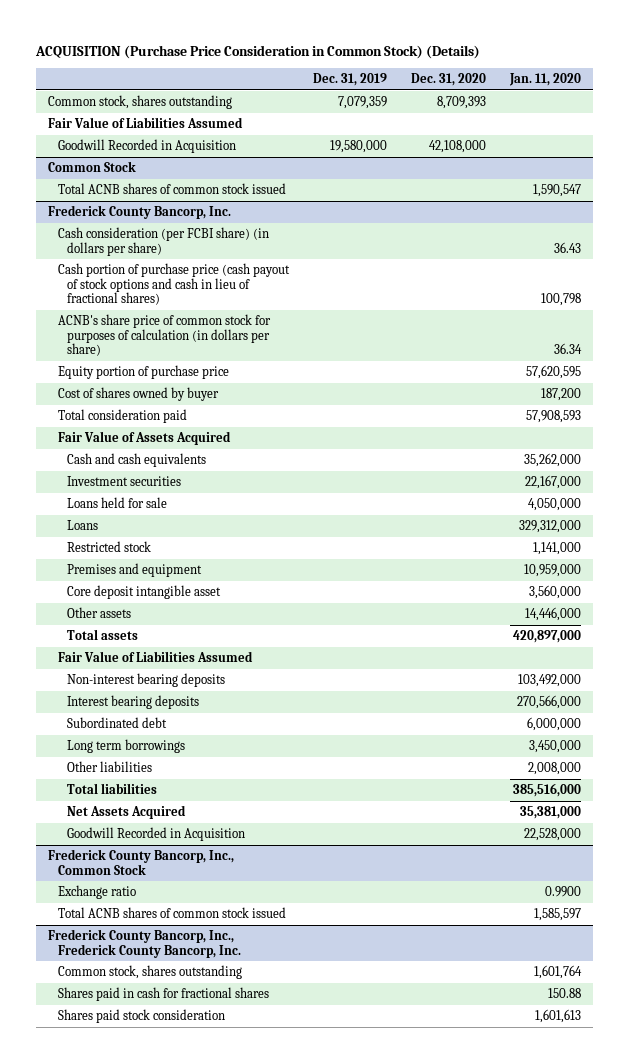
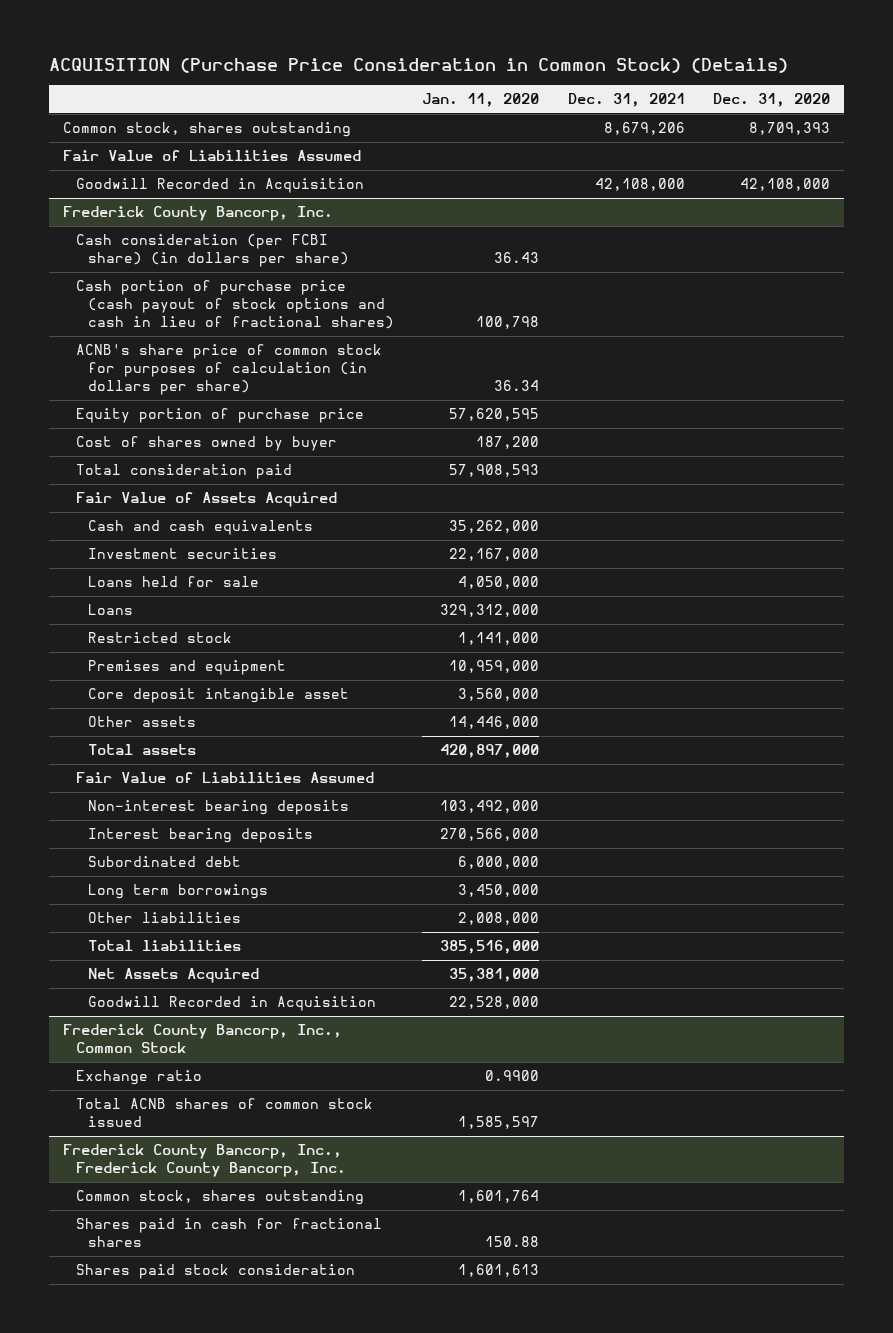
[312,73,387,87] Dec. 31, 2019 -> none
none -> [567,93,685,108] Dec. 31, 2021
[48,161,137,173] Common Stock -> none
[57,183,286,195] Total ACNB shares of common stock issued -> none

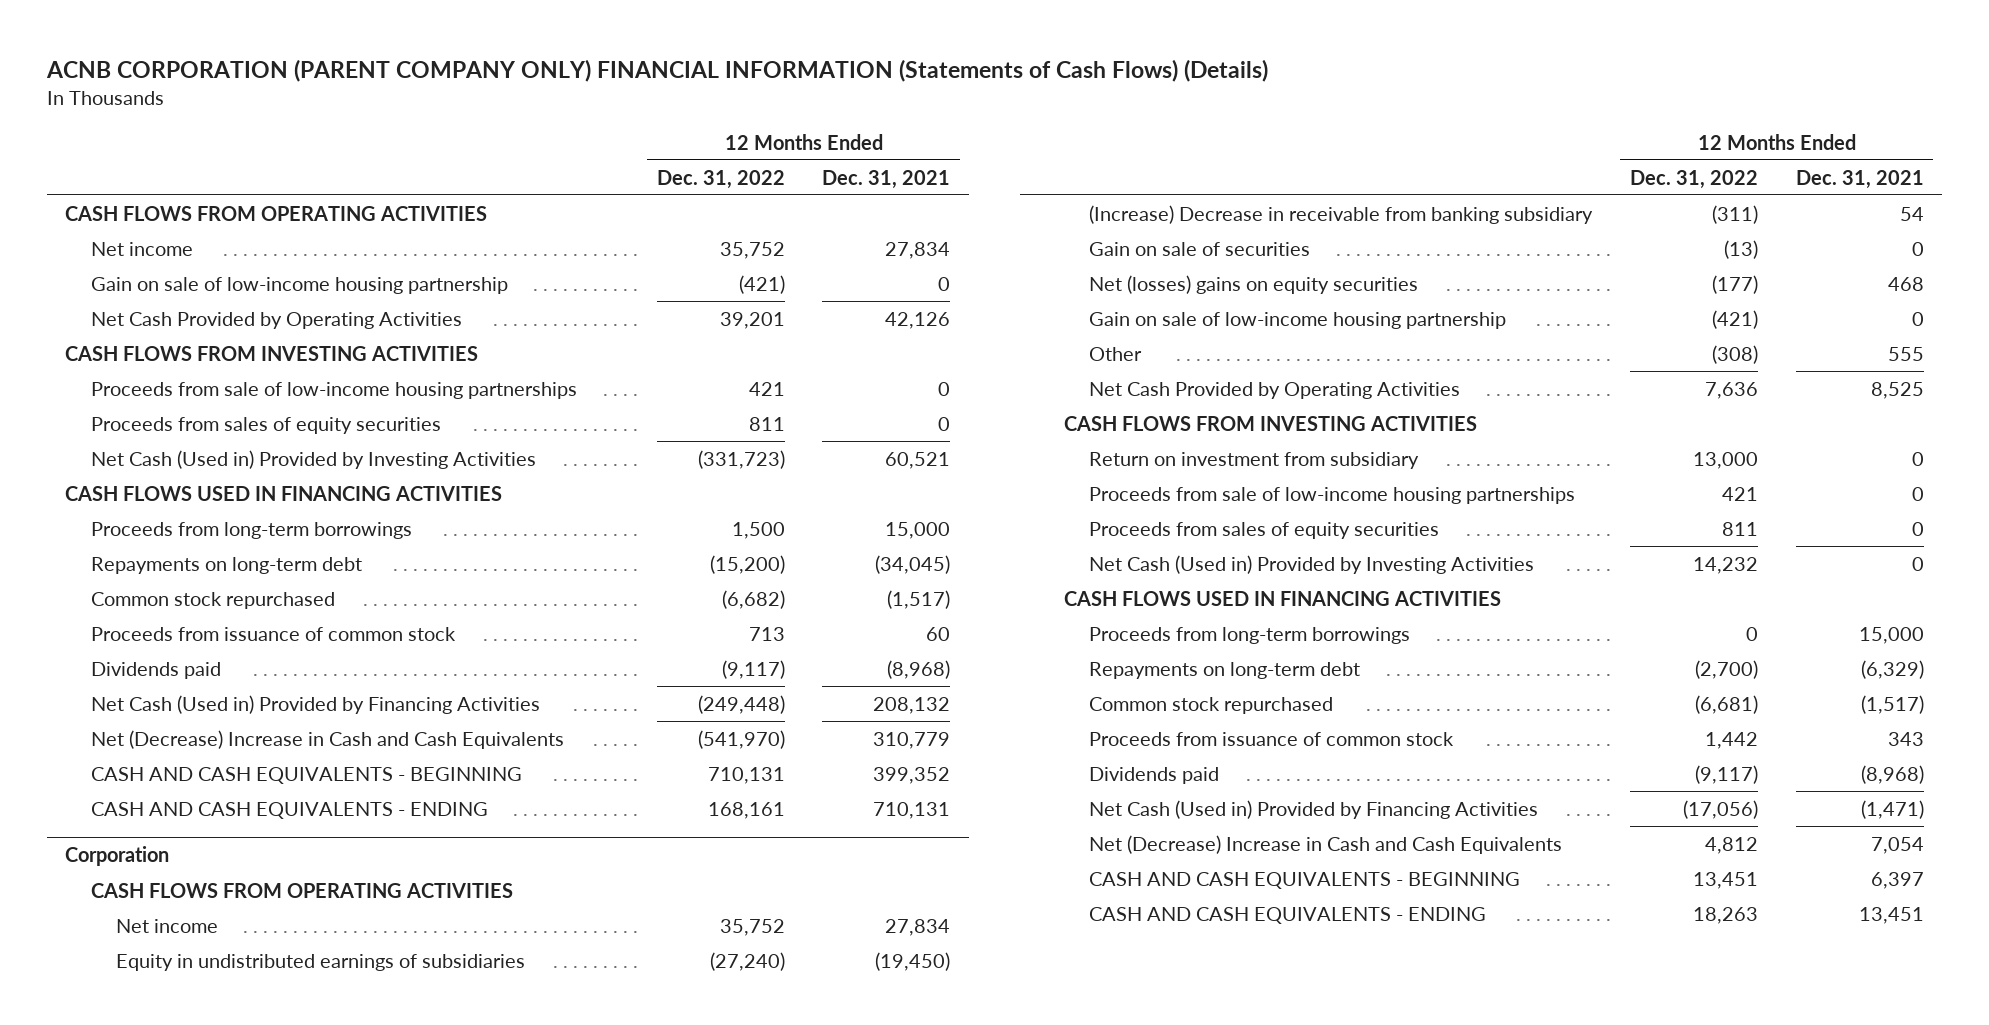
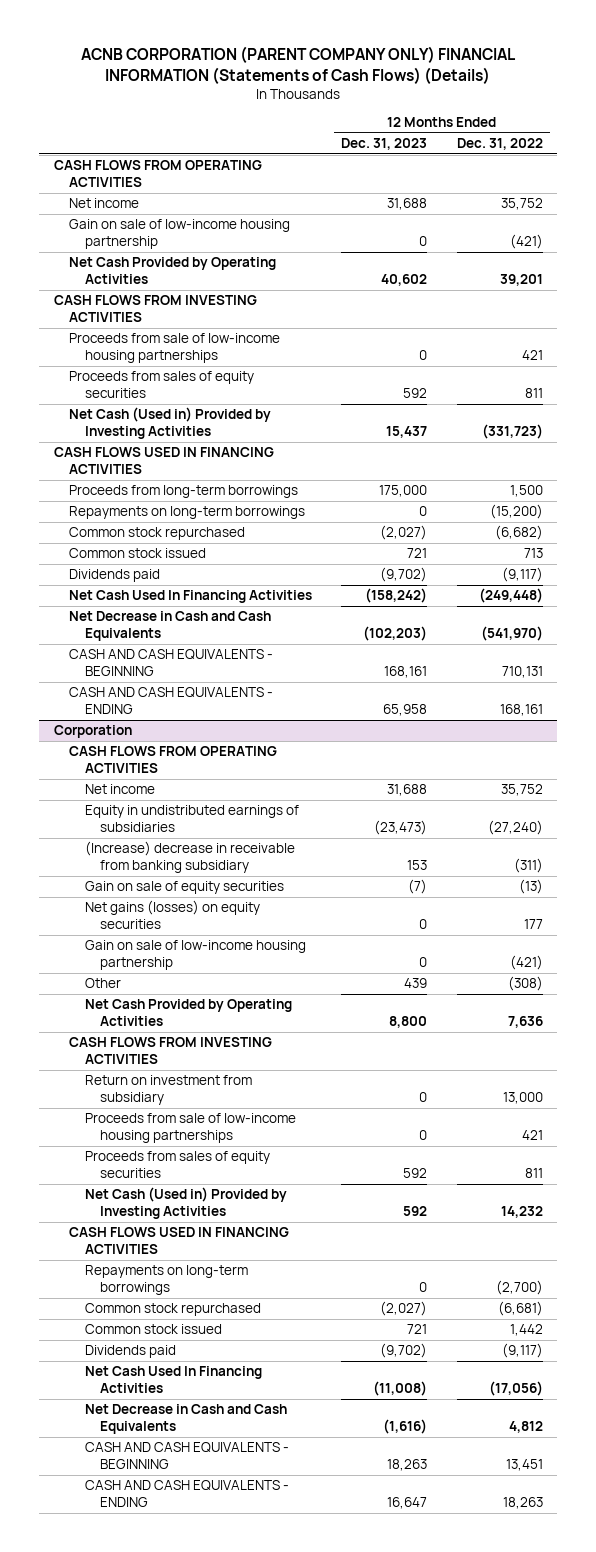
[822,169,951,189] Dec. 31, 2021 -> none
none -> [341,138,428,151] Dec. 31, 2023
[90,556,362,574] Repayments on long-term debt -> [69,506,306,520] Repayments on long-term borrowings
[90,626,456,641] Proceeds from issuance of common stock -> [69,548,207,559] Common stock issued
[90,694,540,714] Net Cash (Used in) Provided by Financing Activities -> [69,590,313,604] Net Cash Used In Financing Activities
[90,729,564,749] Net (Decrease) Increase in Cash and Cash Equivalents -> [69,611,272,642] Net Decrease in Cash and Cash Equivalents
[1088,204,1593,224] (Increase) Decrease in receivable from banking subsidiary -> [84,841,295,874] (Increase) decrease in receivable from banking subsidiary
[1088,241,1310,256] Gain on sale of securities -> [84,881,284,895] Gain on sale of equity securities
[1088,274,1418,294] Net (losses) gains on equity securities -> [84,900,260,930] Net gains (losses) on equity securities
[1711,274,1758,294] (177) -> [523,919,543,930] 177
[1088,626,1410,644] Proceeds from long-term borrowings -> none
[1088,661,1360,679] Repayments on long-term debt -> [84,1265,248,1296] Repayments on long-term borrowings
[1088,731,1454,746] Proceeds from issuance of common stock -> [84,1324,222,1335] Common stock issued
[1088,799,1538,819] Net Cash (Used in) Provided by Financing Activities -> [84,1366,262,1394] Net Cash Used In Financing Activities
[1088,834,1562,854] Net (Decrease) Increase in Cash and Cash Equivalents -> [84,1404,287,1435] Net Decrease in Cash and Cash Equivalents

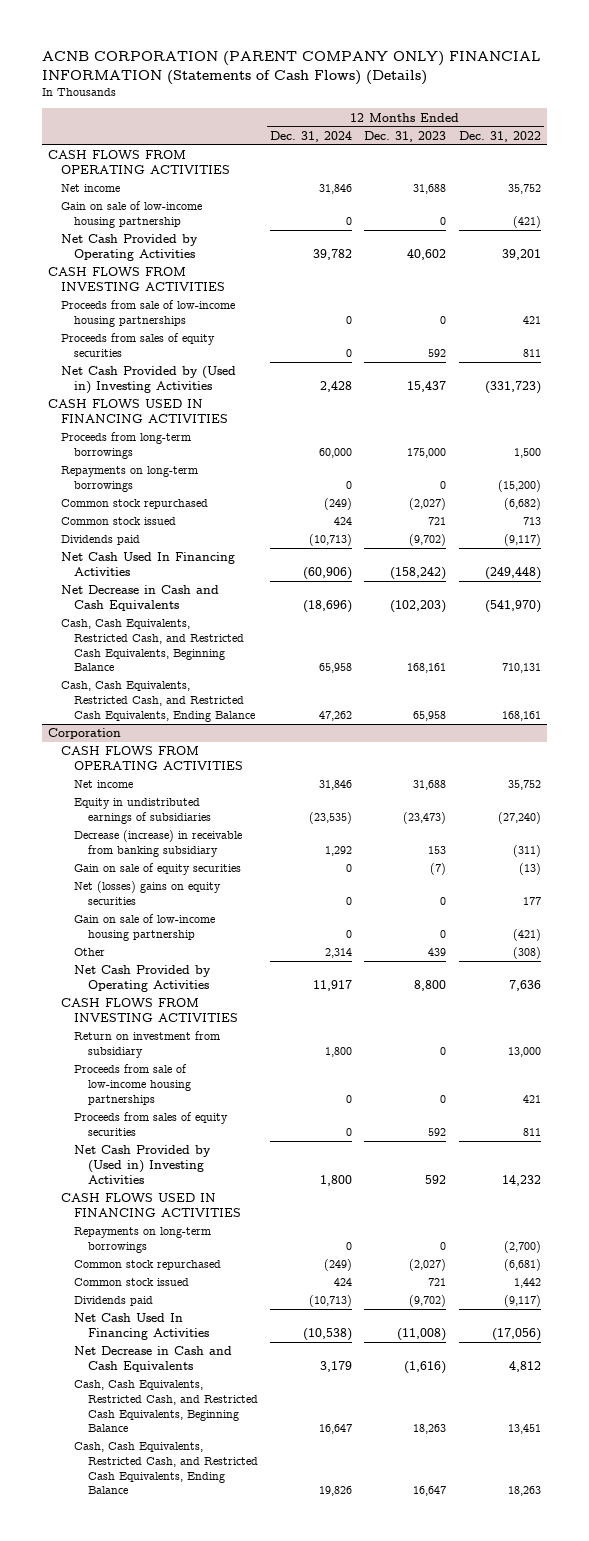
none -> [269,131,352,143] Dec. 31, 2024
[69,407,272,440] Net Cash (Used in) Provided by Investing Activities -> [61,366,237,394] Net Cash Provided by (Used in) Investing Activities
[69,649,274,677] CASH AND CASH EQUIVALENTS - BEGINNING -> [61,619,245,672] Cash, Cash Equivalents, Restricted Cash, and Restricted Cash Equivalents, Beginning Balance
[69,687,274,715] CASH AND CASH EQUIVALENTS - ENDING -> [61,681,256,722] Cash, Cash Equivalents, Restricted Cash, and Restricted Cash Equivalents, Ending Balance
[84,841,295,874] (Increase) decrease in receivable from banking subsidiary -> [74,830,243,857] Decrease (increase) in receivable from banking subsidiary
[84,900,260,930] Net gains (losses) on equity securities -> [74,881,222,905] Net (losses) gains on equity securities
[84,1187,287,1220] Net Cash (Used in) Provided by Investing Activities -> [74,1145,212,1184] Net Cash Provided by (Used in) Investing Activities
[84,1442,289,1470] CASH AND CASH EQUIVALENTS - BEGINNING -> [74,1380,258,1433] Cash, Cash Equivalents, Restricted Cash, and Restricted Cash Equivalents, Beginning Balance
[84,1480,289,1508] CASH AND CASH EQUIVALENTS - ENDING -> [74,1442,258,1495] Cash, Cash Equivalents, Restricted Cash, and Restricted Cash Equivalents, Ending Balance

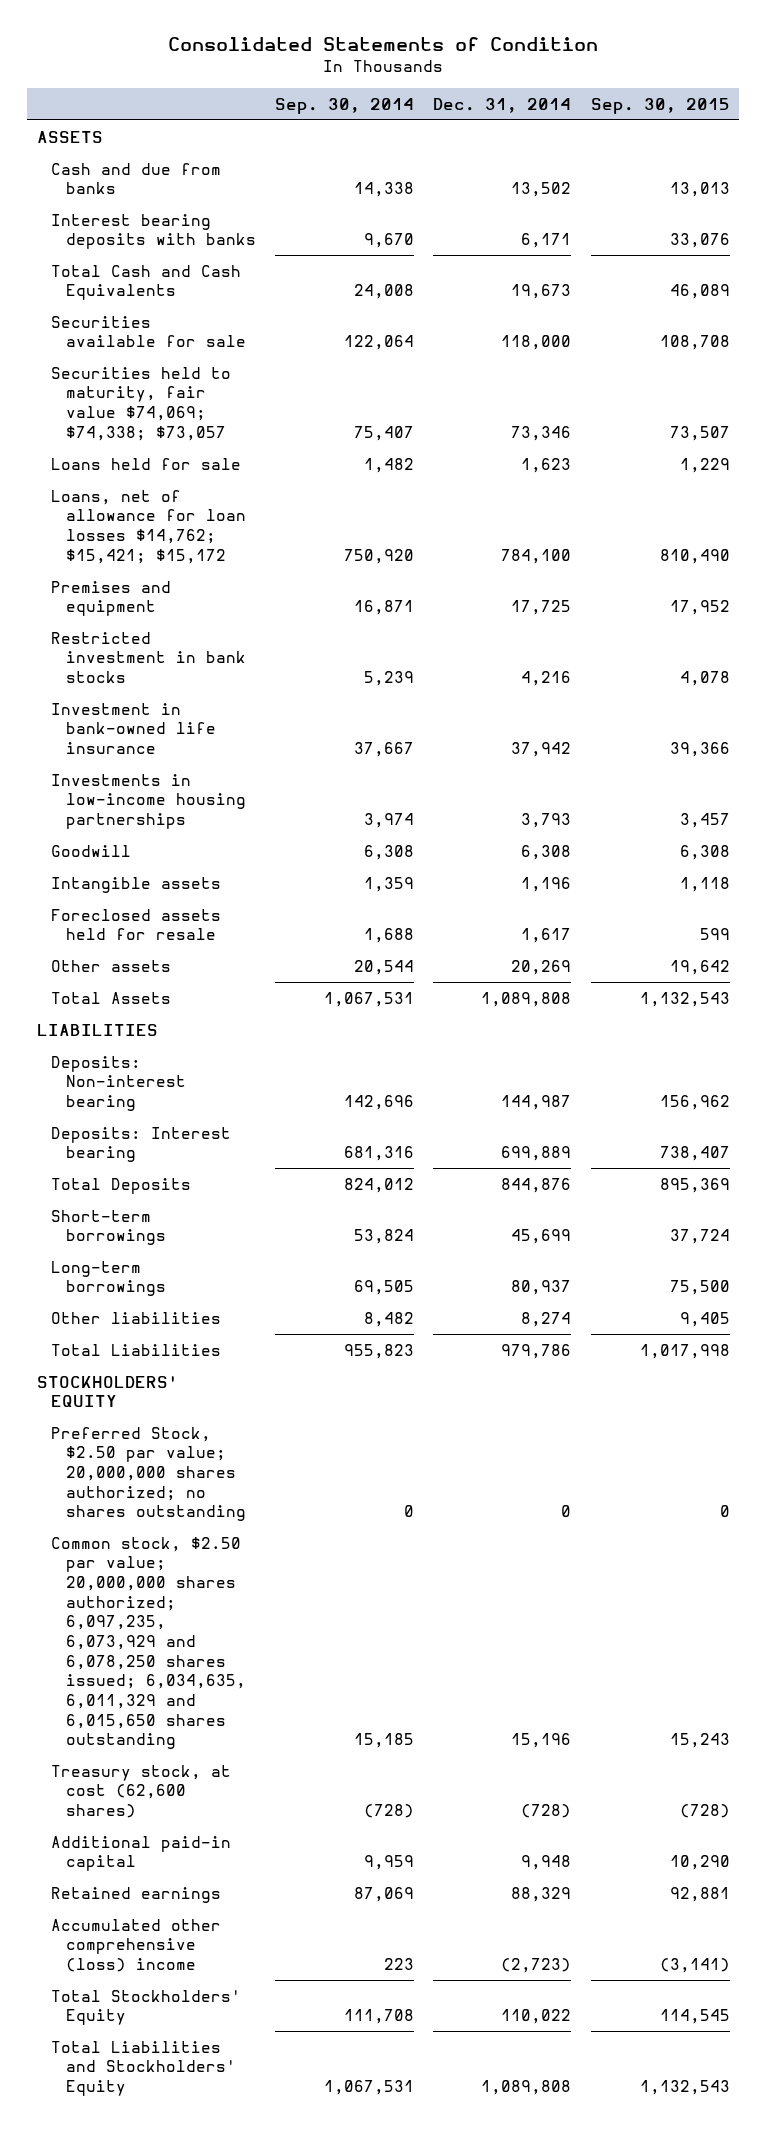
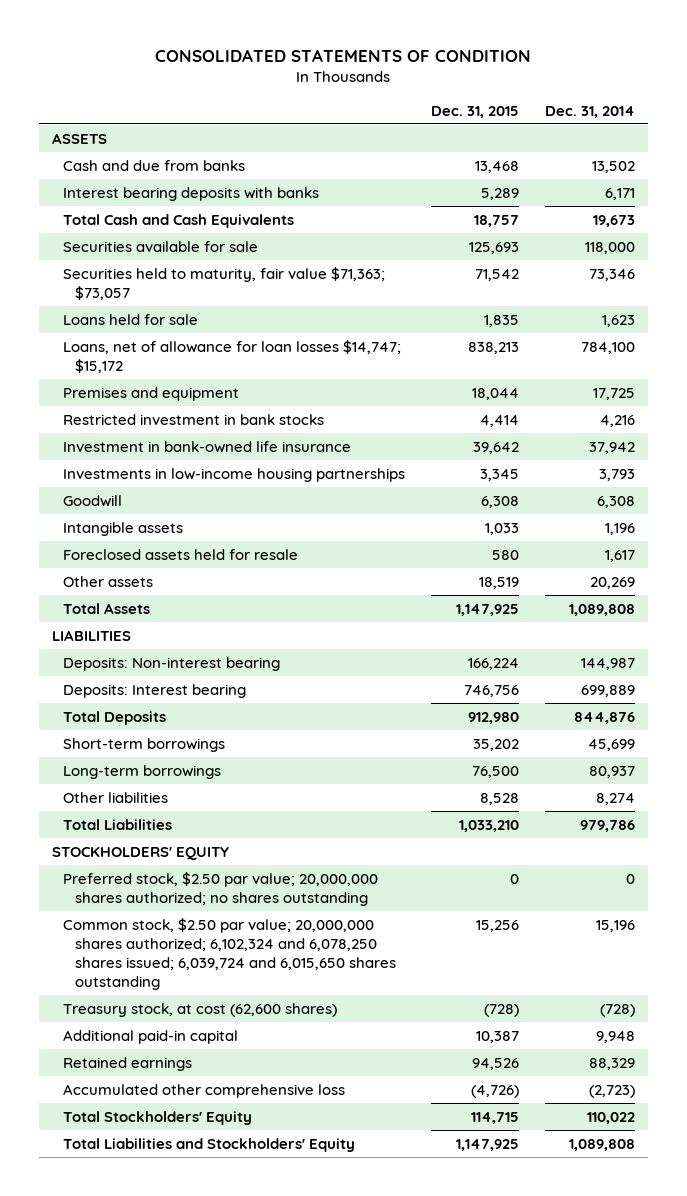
[168,37,599,52] Consolidated Statements of Condition -> [155,48,532,62] CONSOLIDATED STATEMENTS OF CONDITION
[275,97,415,114] Sep. 30, 2014 -> none
[590,97,730,114] Sep. 30, 2015 -> none
none -> [431,105,520,118] Dec. 31, 2015
[51,366,232,441] Securities held to maturity, fair value $74,069; $74,338; $73,057 -> [63,266,386,300] Securities held to maturity, fair value $71,363; $73,057
[51,489,247,564] Loans, net of allowance for loan losses $14,762; $15,421; $15,172 -> [63,339,402,373] Loans, net of allowance for loan losses $14,747; $15,172
[51,1426,247,1522] Preferred Stock, $2.50 par value; 20,000,000 shares authorized; no shares outstanding -> [63,871,379,906] Preferred stock, $2.50 par value; 20,000,000 shares authorized; no shares outstanding
[51,1536,247,1750] Common stock, $2.50 par value; 20,000,000 shares authorized; 6,097,235, 6,073,929 and 6,078,250 shares issued; 6,034,635, 6,011,329 and 6,015,650 shares outstanding -> [63,917,396,990] Common stock, $2.50 par value; 20,000,000 shares authorized; 6,102,324 and 6,078,250 shares issued; 6,039,724 and 6,015,650 shares outstanding
[51,1918,222,1973] Accumulated other comprehensive (loss) income -> [63,1083,346,1098] Accumulated other comprehensive loss

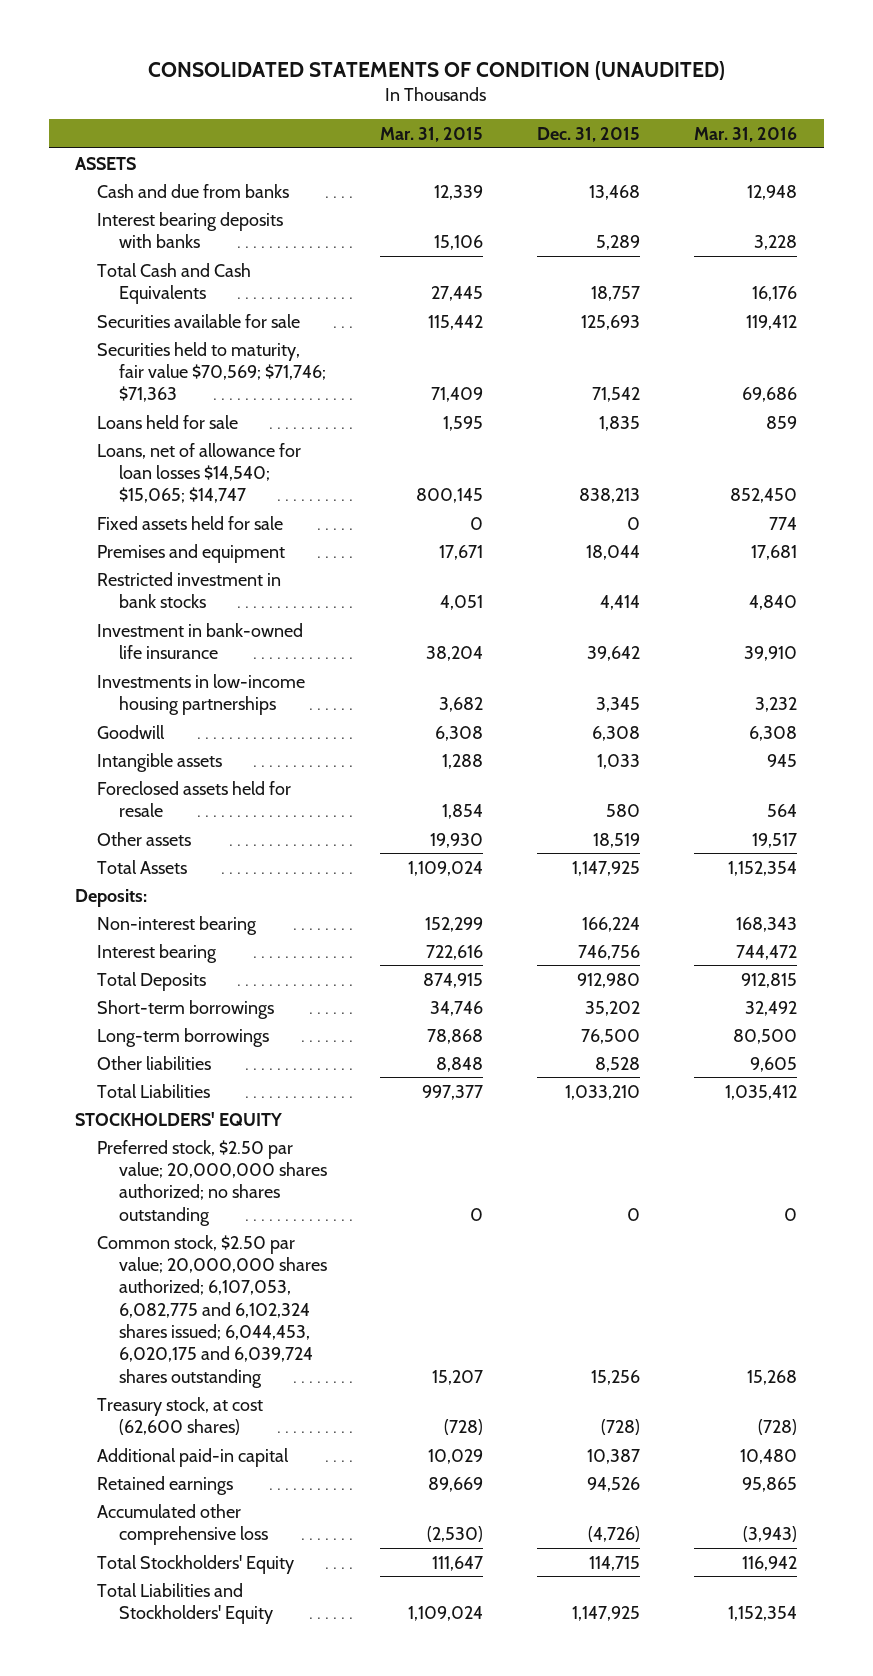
[155,48,532,62] CONSOLIDATED STATEMENTS OF CONDITION -> [148,60,726,80] CONSOLIDATED STATEMENTS OF CONDITION (UNAUDITED)
[545,105,636,118] Dec. 31, 2014 -> none
none -> [380,126,484,142] Mar. 31, 2015
none -> [694,126,798,142] Mar. 31, 2016
[63,266,386,300] Securities held to maturity, fair value $71,363; $73,057 -> [97,341,326,403] Securities held to maturity, fair value $70,569; $71,746; $71,363
[63,339,402,373] Loans, net of allowance for loan losses $14,747; $15,172 -> [97,442,302,504] Loans, net of allowance for loan losses $14,540; $15,065; $14,747
none -> [97,515,284,530] Fixed assets held for sale
[51,629,131,641] LIABILITIES -> none
none -> [75,888,148,907] Deposits:
[63,656,281,671] Deposits: Non-interest bearing -> [97,915,258,935] Non-interest bearing
[63,683,247,698] Deposits: Interest bearing -> [97,943,218,963] Interest bearing
[63,917,396,990] Common stock, $2.50 par value; 20,000,000 shares authorized; 6,102,324 and 6,078,250 shares issued; 6,039,724 and 6,015,650 shares outstanding -> [97,1234,327,1388] Common stock, $2.50 par value; 20,000,000 shares authorized; 6,107,053, 6,082,775 and 6,102,324 shares issued; 6,044,453, 6,020,175 and 6,039,724 shares outstanding

